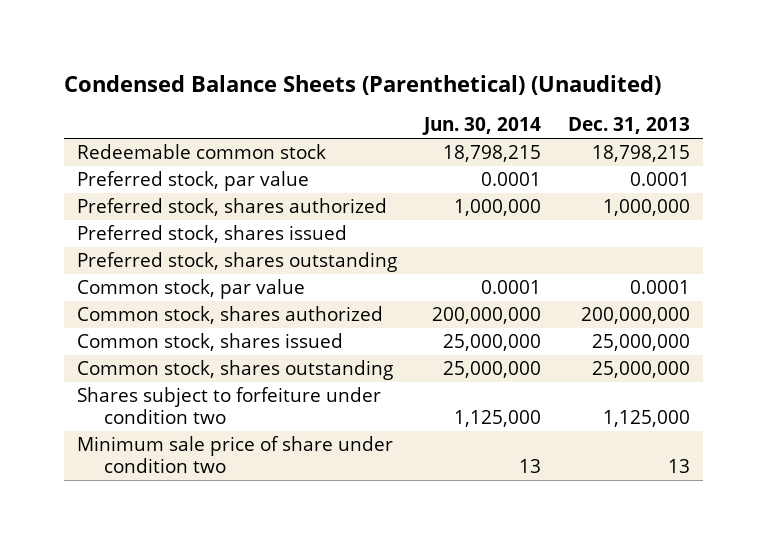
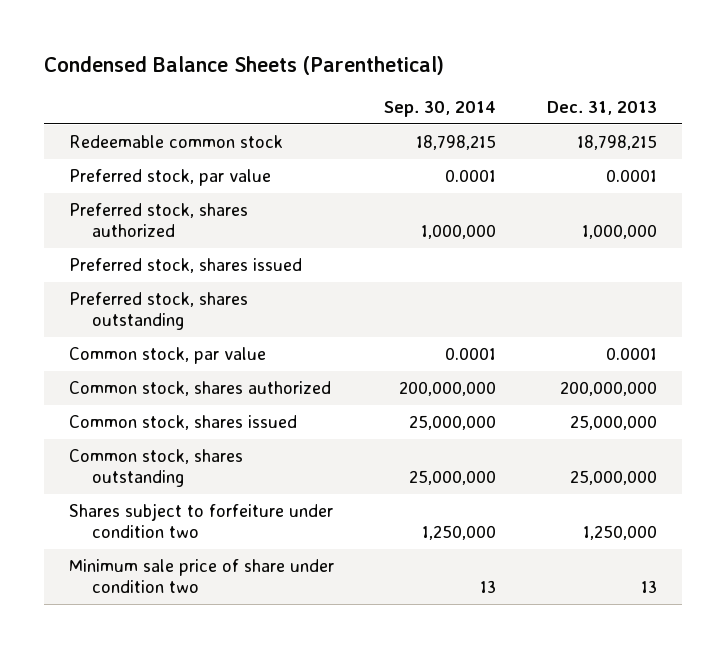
[63,75,661,96] Condensed Balance Sheets (Parenthetical) (Unaudited) -> [43,55,444,75] Condensed Balance Sheets (Parenthetical)
[422,117,542,136] Jun. 30, 2014 -> none
none -> [384,101,497,118] Sep. 30, 2014
[602,410,690,428] 1,125,000 -> [582,525,657,541] 1,250,000

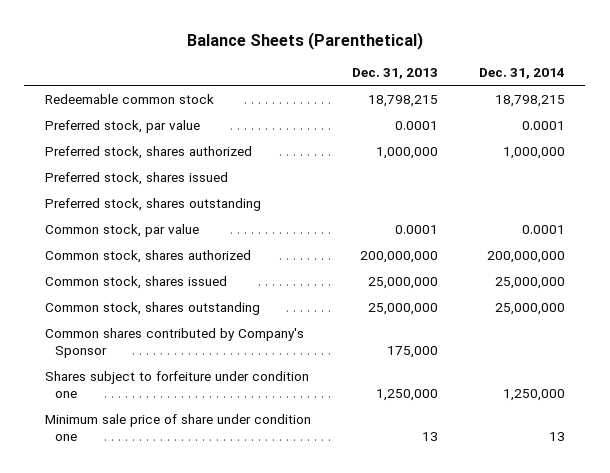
[43,55,444,75] Condensed Balance Sheets (Parenthetical) -> [186,31,423,50] Balance Sheets (Parenthetical)
[384,101,497,118] Sep. 30, 2014 -> none
none -> [478,68,565,80] Dec. 31, 2014
none -> [44,327,304,358] Common shares contributed by Company's Sponsor
[68,503,333,539] Shares subject to forfeiture under condition two -> [44,370,309,398] Shares subject to forfeiture under condition one
[68,559,334,594] Minimum sale price of share under condition two -> [44,413,311,441] Minimum sale price of share under condition one

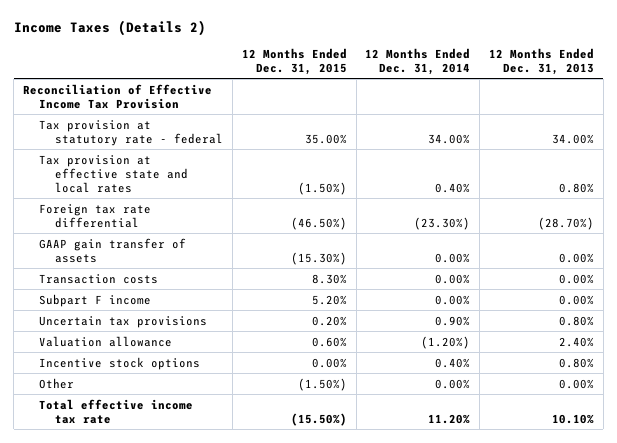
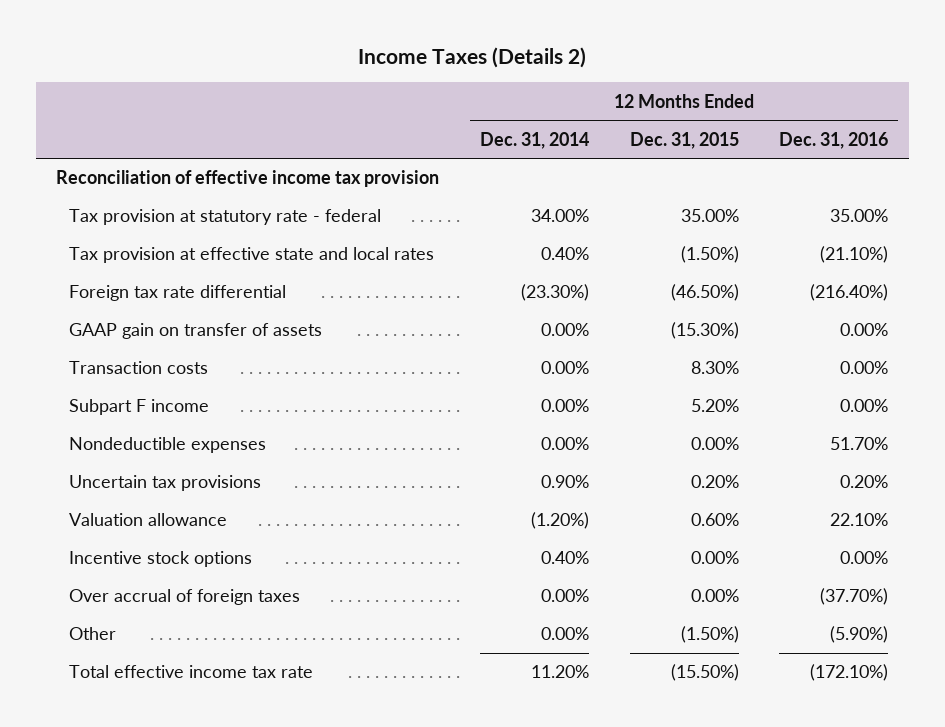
[488,47,594,75] 12 Months Ended Dec. 31, 2013 -> none
none -> [779,131,889,149] Dec. 31, 2016
[22,83,212,109] Reconciliation of Effective Income Tax Provision -> [56,170,440,188] Reconciliation of effective income tax provision
[39,237,187,263] GAAP gain transfer of assets -> [69,323,323,340] GAAP gain on transfer of assets
none -> [69,437,267,454] Nondeductible expenses
none -> [69,589,301,606] Over accrual of foreign taxes

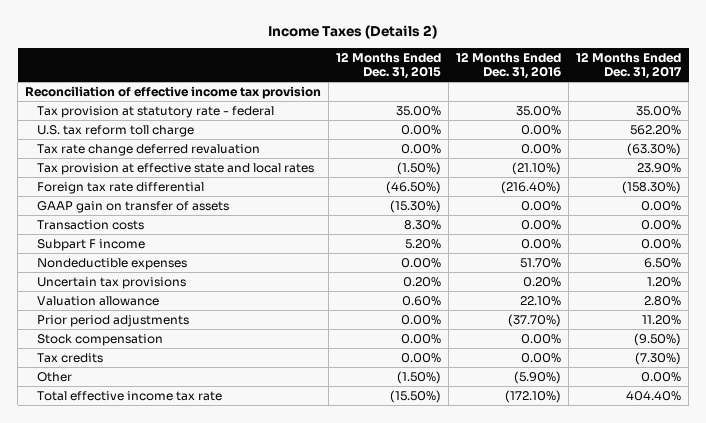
[479,131,589,149] Dec. 31, 2014 -> none
none -> [576,51,683,80] 12 Months Ended Dec. 31, 2017
none -> [36,124,194,137] U.S. tax reform toll charge
none -> [36,143,260,156] Tax rate change deferred revaluation
[69,551,253,568] Incentive stock options -> none
[69,589,301,606] Over accrual of foreign taxes -> [36,314,189,327] Prior period adjustments
none -> [36,333,163,346] Stock compensation
none -> [36,352,103,363] Tax credits

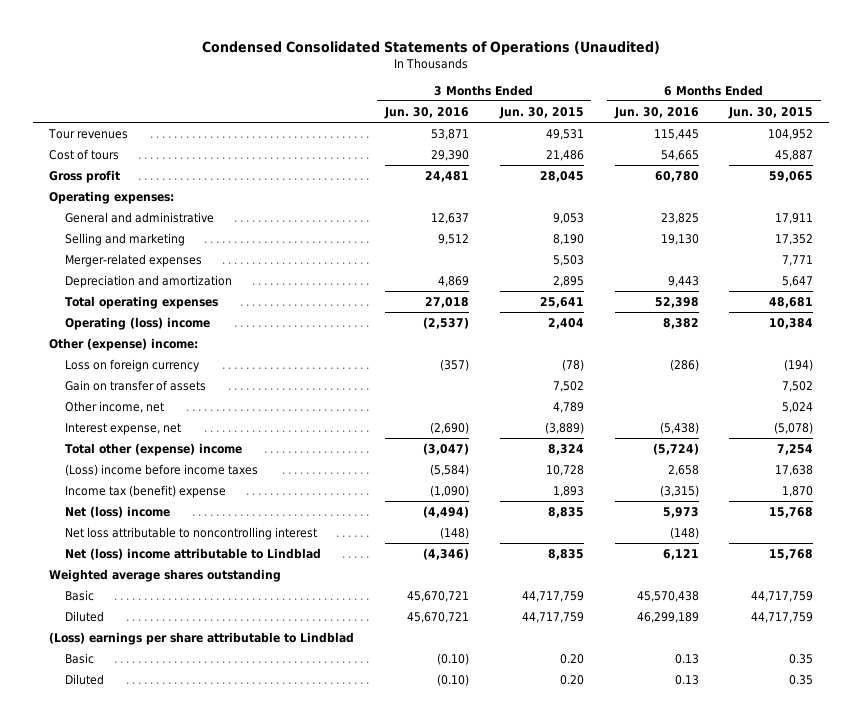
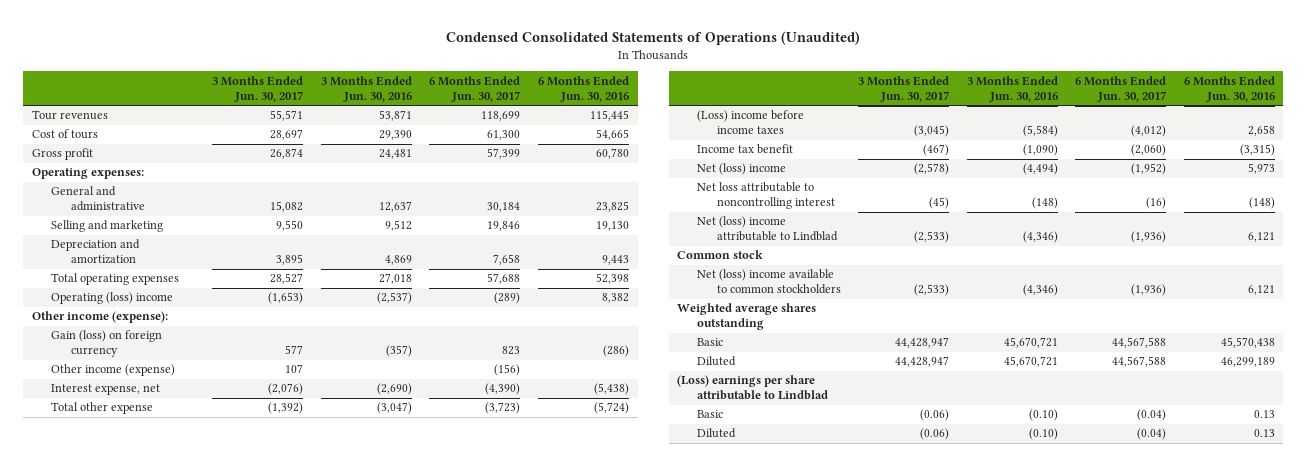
[498,106,584,119] Jun. 30, 2015 -> none
[728,106,814,119] Jun. 30, 2015 -> none
none -> [212,75,304,102] 3 Months Ended Jun. 30, 2017
none -> [429,75,521,102] 6 Months Ended Jun. 30, 2017
[64,253,202,267] Merger-related expenses -> none
[64,379,206,391] Gain on transfer of assets -> none
[48,337,198,351] Other (expense) income: -> [31,311,168,324] Other income (expense):
[64,358,200,372] Loss on foreign currency -> [51,330,163,358] Gain (loss) on foreign currency
[64,400,164,413] Other income, net -> [51,364,176,377] Other income (expense)
[64,442,242,456] Total other (expense) income -> [51,402,154,415] Total other expense
[64,484,226,498] Income tax (benefit) expense -> [696,144,793,155] Income tax benefit
none -> [677,250,764,260] Common stock
none -> [696,269,841,295] Net (loss) income available to common stockholders

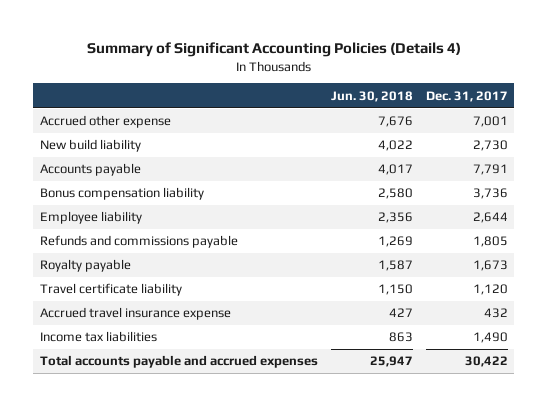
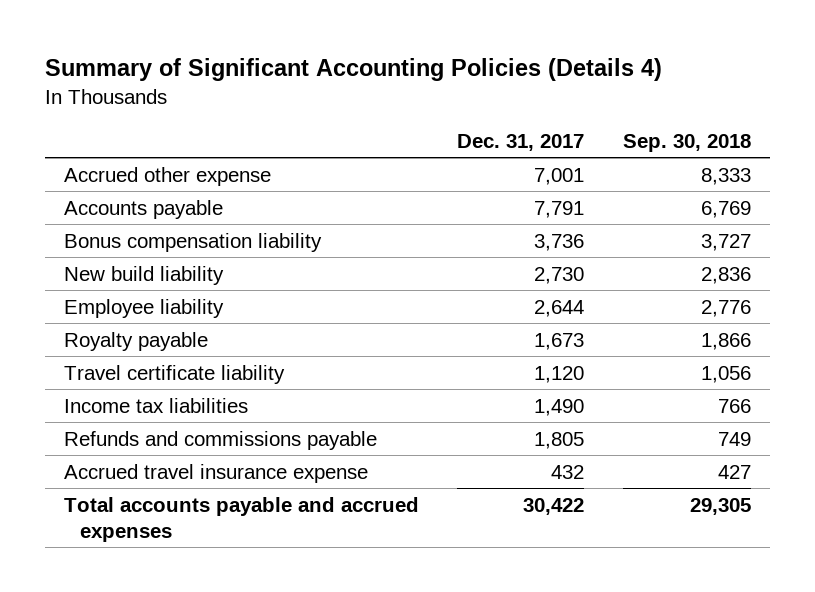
[330,90,413,102] Jun. 30, 2018 -> none
none -> [622,133,751,152] Sep. 30, 2018
[39,139,141,153] New build liability -> [63,265,224,285] New build liability
[39,235,238,249] Refunds and commissions payable -> [63,430,377,450] Refunds and commissions payable
[39,307,231,321] Accrued travel insurance expense -> [63,463,368,483] Accrued travel insurance expense

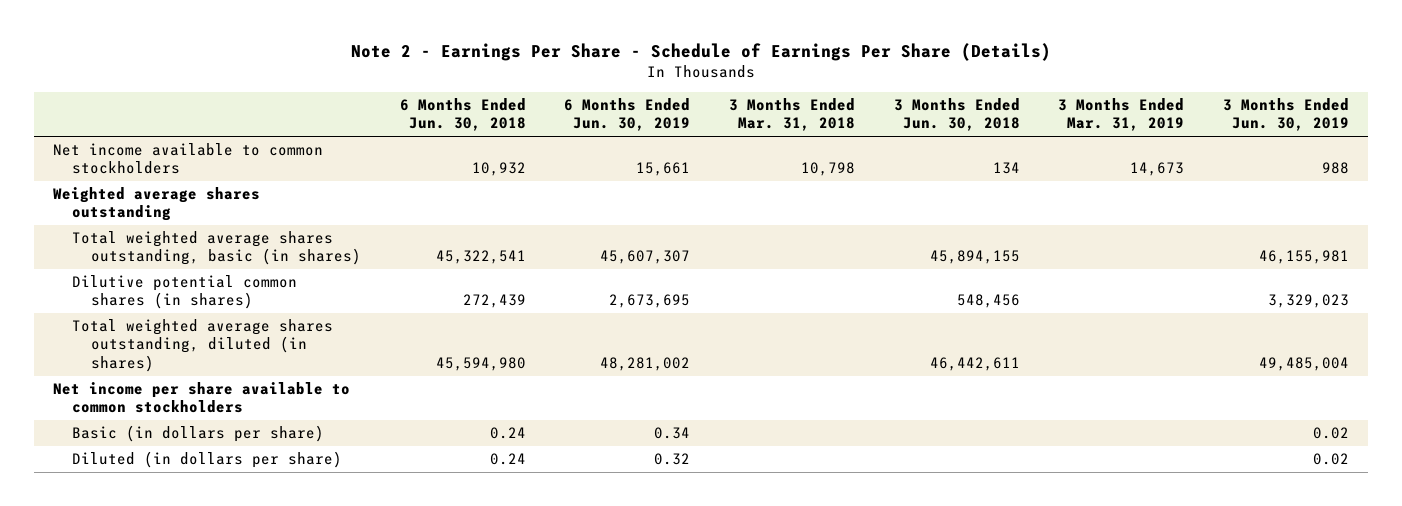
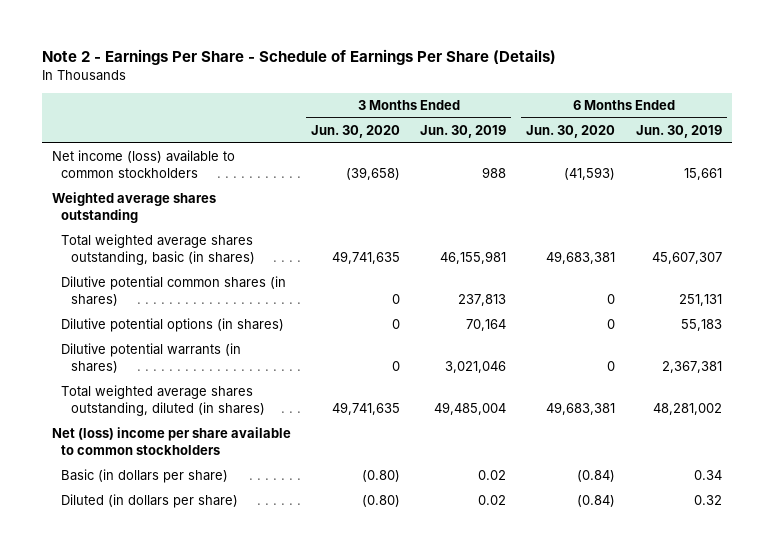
[399,97,526,132] 6 Months Ended Jun. 30, 2018 -> none
[728,97,855,132] 3 Months Ended Mar. 31, 2018 -> none
[893,97,1020,132] 3 Months Ended Jun. 30, 2018 -> none
[1058,97,1185,132] 3 Months Ended Mar. 31, 2019 -> none
none -> [310,125,400,139] Jun. 30, 2020
none -> [526,125,616,139] Jun. 30, 2020
[53,143,324,175] Net income available to common stockholders -> [51,150,235,179] Net income (loss) available to common stockholders
[609,294,691,309] 2,673,695 -> [678,294,722,307] 251,131
[1267,294,1349,309] 3,329,023 -> [458,294,507,307] 237,813
none -> [61,318,285,333] Dilutive potential options (in shares)
none -> [61,343,242,374] Dilutive potential warrants (in shares)
[53,382,351,414] Net income per share available to common stockholders -> [51,427,291,456] Net (loss) income per share available to common stockholders

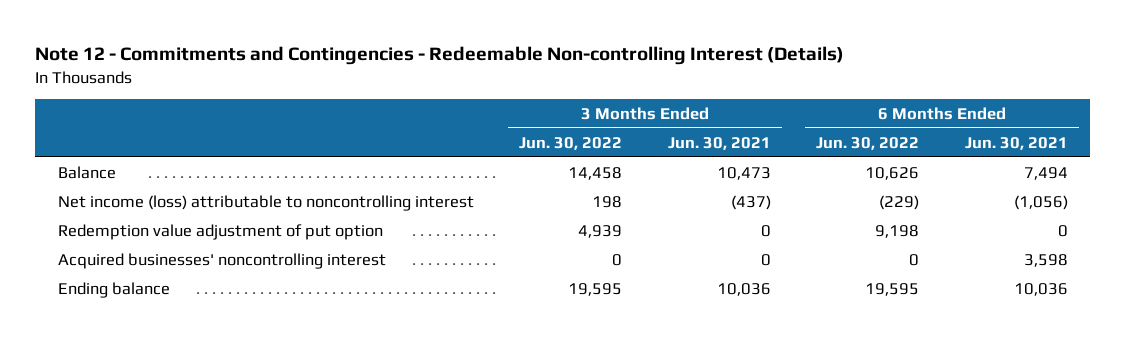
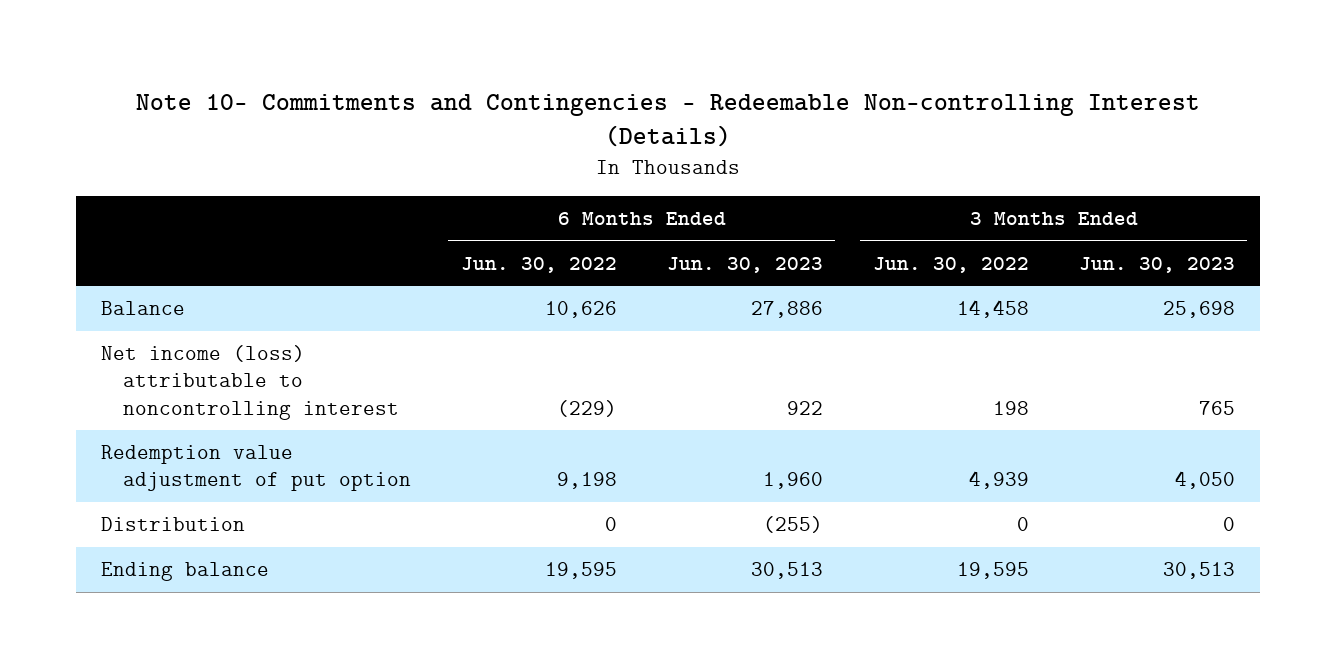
[34,46,844,66] Note 12 - Commitments and Contingencies - Redeemable Non-controlling Interest (Details) -> [135,94,1200,148] Note 10- Commitments and Contingencies - Redeemable Non-controlling Interest (Details)
[667,136,771,150] Jun. 30, 2021 -> none
[964,136,1068,150] Jun. 30, 2021 -> none
none -> [666,256,823,273] Jun. 30, 2023
none -> [1078,256,1235,273] Jun. 30, 2023
[57,252,386,269] Acquired businesses' noncontrolling interest -> none
none -> [100,517,245,532] Distribution

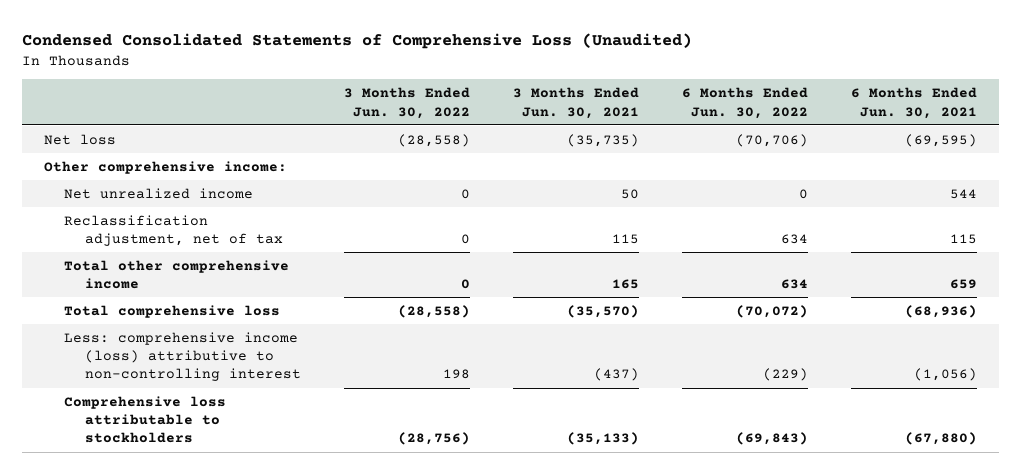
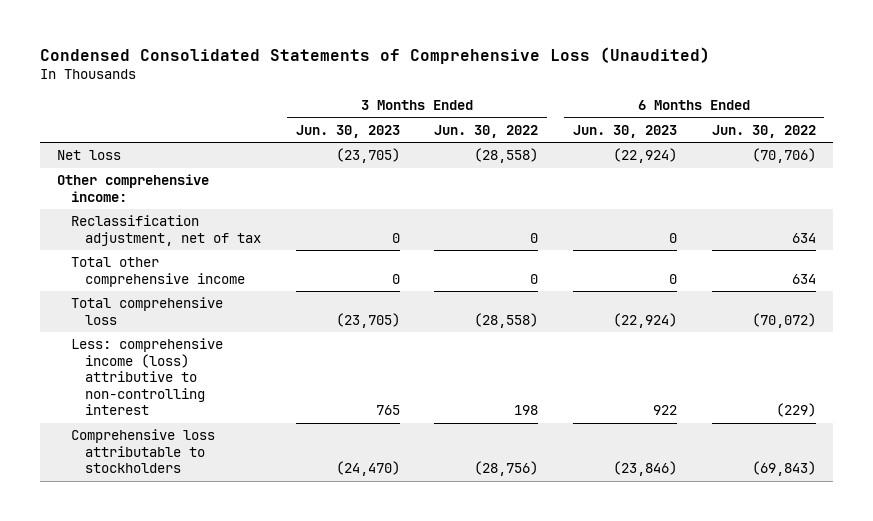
[513,87,640,119] 3 Months Ended Jun. 30, 2021 -> none
[851,87,978,119] 6 Months Ended Jun. 30, 2021 -> none
none -> [295,124,400,138] Jun. 30, 2023
none -> [572,124,677,138] Jun. 30, 2023
[64,187,254,199] Net unrealized income -> none

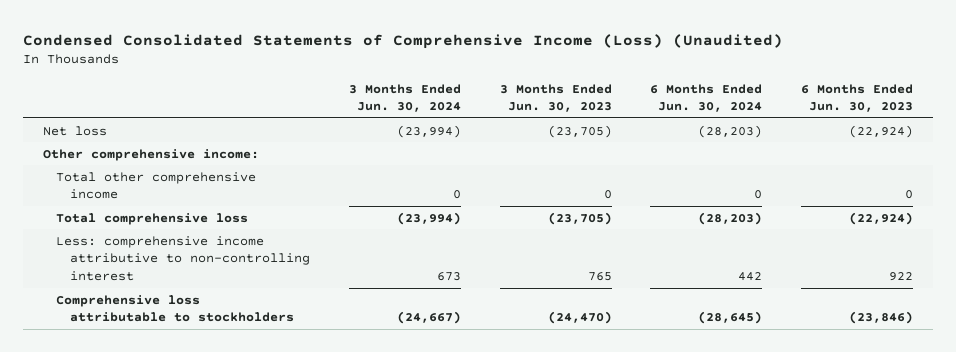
[39,46,710,64] Condensed Consolidated Statements of Comprehensive Loss (Unaudited) -> [23,33,784,49] Condensed Consolidated Statements of Comprehensive Income (Loss) (Unaudited)
[434,124,539,138] Jun. 30, 2022 -> none
[711,124,816,138] Jun. 30, 2022 -> none
none -> [348,83,461,113] 3 Months Ended Jun. 30, 2024
none -> [650,83,763,113] 6 Months Ended Jun. 30, 2024
[71,215,262,246] Reclassification adjustment, net of tax -> none
[71,338,224,416] Less: comprehensive income (loss) attributive to non-controlling interest -> [56,235,310,282] Less: comprehensive income attributive to non-controlling interest

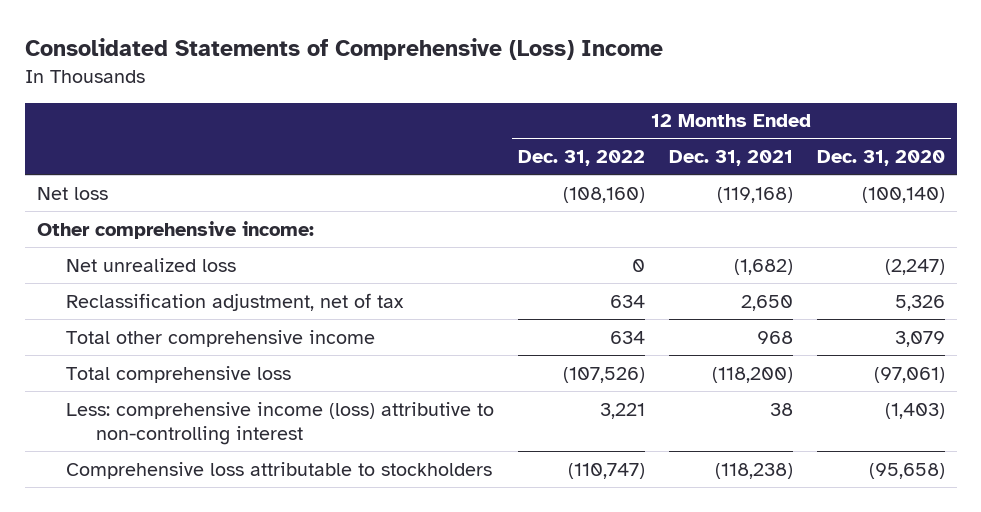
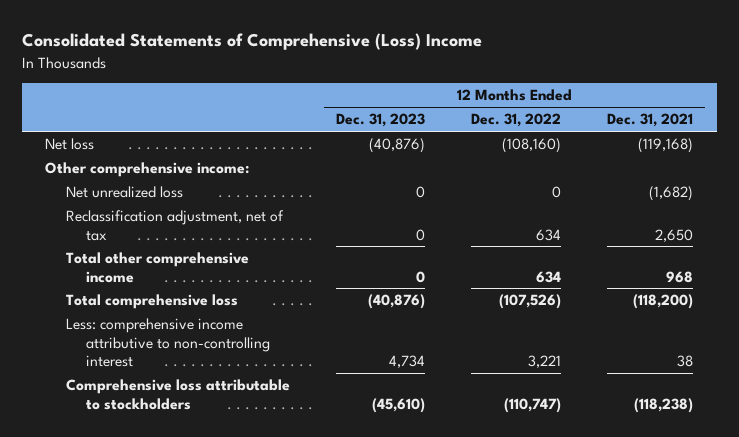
[816,150,945,167] Dec. 31, 2020 -> none
none -> [335,113,425,128] Dec. 31, 2023
[66,401,495,445] Less: comprehensive income (loss) attributive to non-controlling interest -> [65,318,270,368] Less: comprehensive income attributive to non-controlling interest

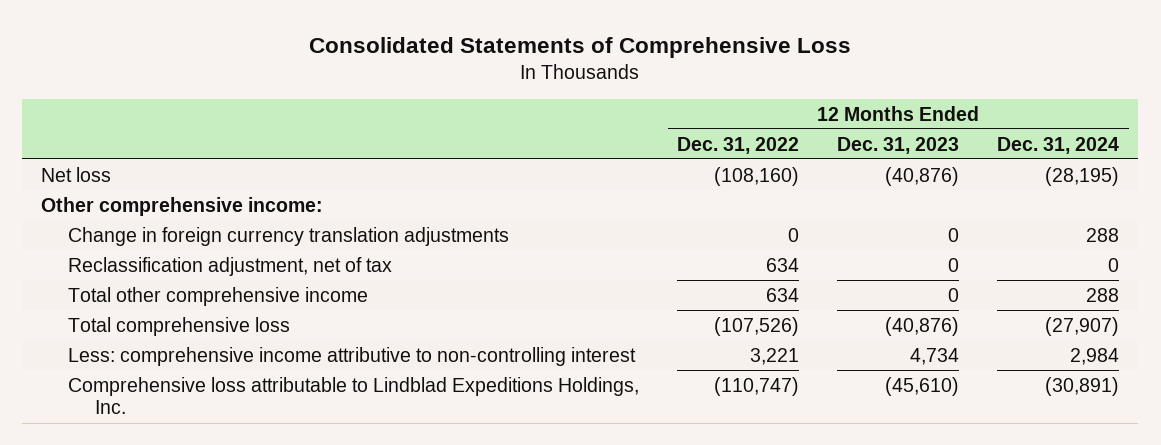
[22,33,483,51] Consolidated Statements of Comprehensive (Loss) Income -> [309,36,852,58] Consolidated Statements of Comprehensive Loss
[607,113,694,128] Dec. 31, 2021 -> none
none -> [997,136,1120,154] Dec. 31, 2024
[65,186,183,199] Net unrealized loss -> none
none -> [68,226,510,246] Change in foreign currency translation adjustments
[65,379,290,410] Comprehensive loss attributable to stockholders -> [68,376,640,415] Comprehensive loss attributable to Lindblad Expeditions Holdings, Inc.

